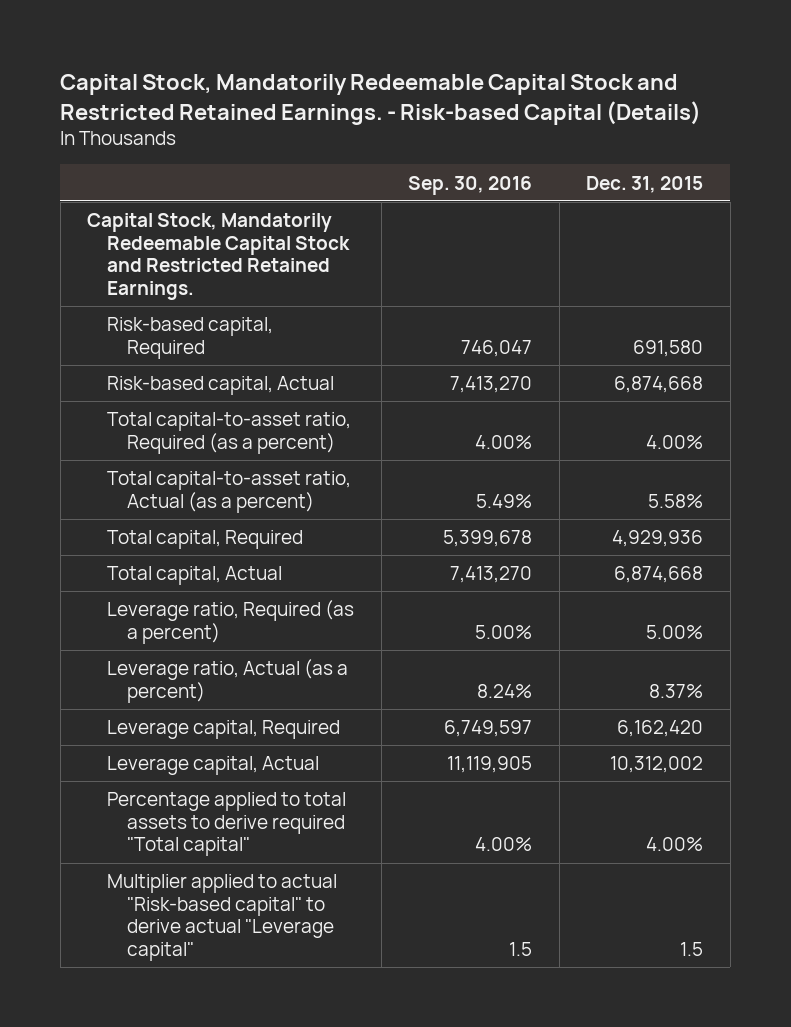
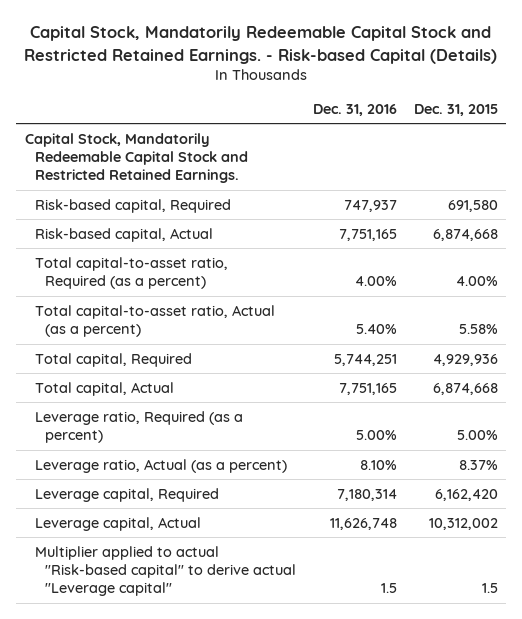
[408,175,533,195] Sep. 30, 2016 -> none
none -> [312,103,397,116] Dec. 31, 2016
[107,792,347,857] Percentage applied to total assets to derive required "Total capital" -> none

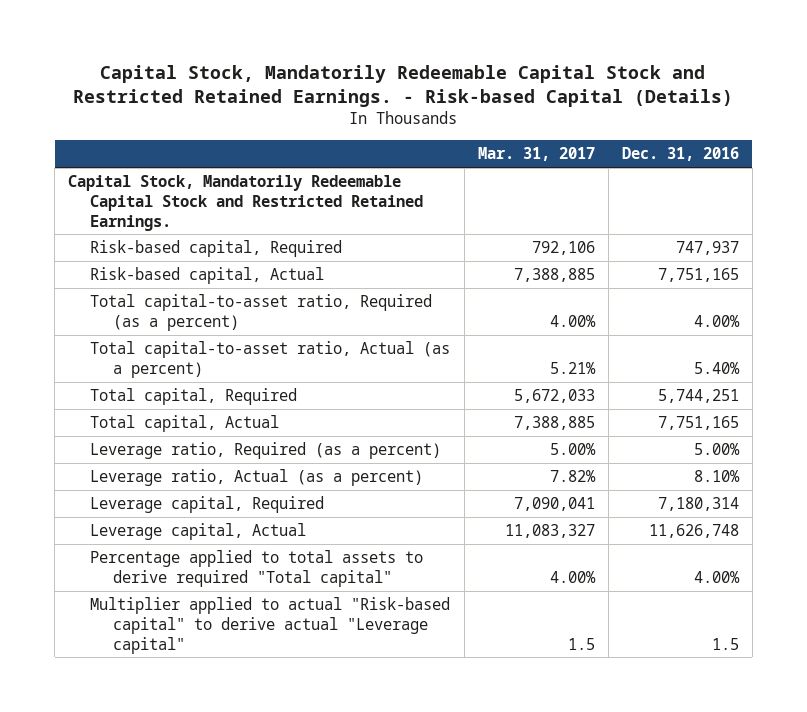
[413,103,498,116] Dec. 31, 2015 -> none
none -> [477,147,595,162] Mar. 31, 2017
none -> [90,550,424,587] Percentage applied to total assets to derive required "Total capital"

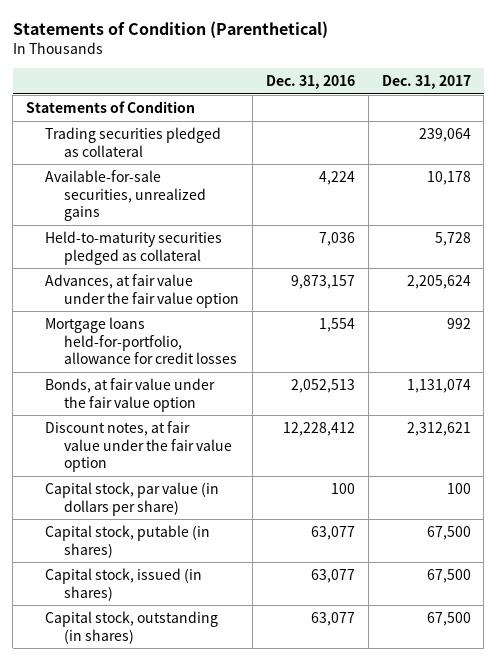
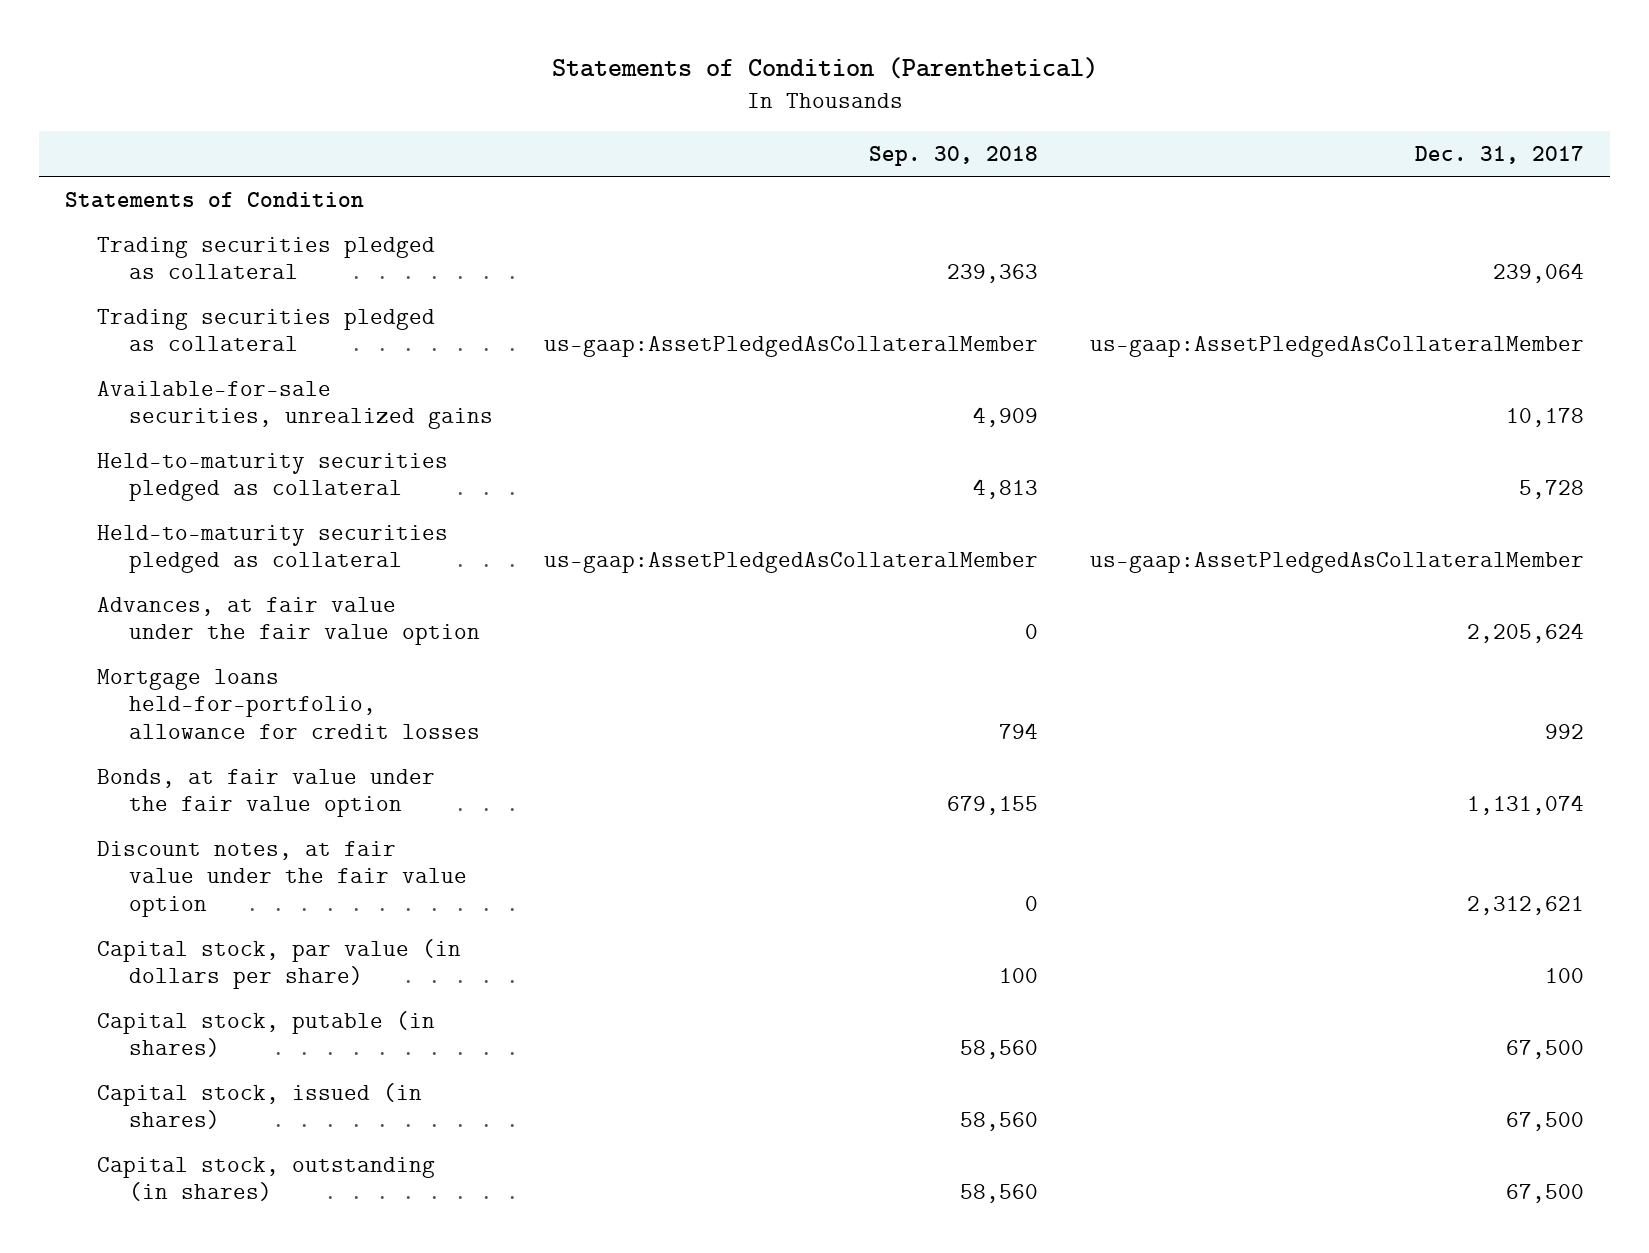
[266,74,356,89] Dec. 31, 2016 -> none
none -> [869,145,1039,166] Sep. 30, 2018
none -> [96,308,435,352] Trading securities pledged as collateral
none -> [96,524,448,574] Held-to-maturity securities pledged as collateral

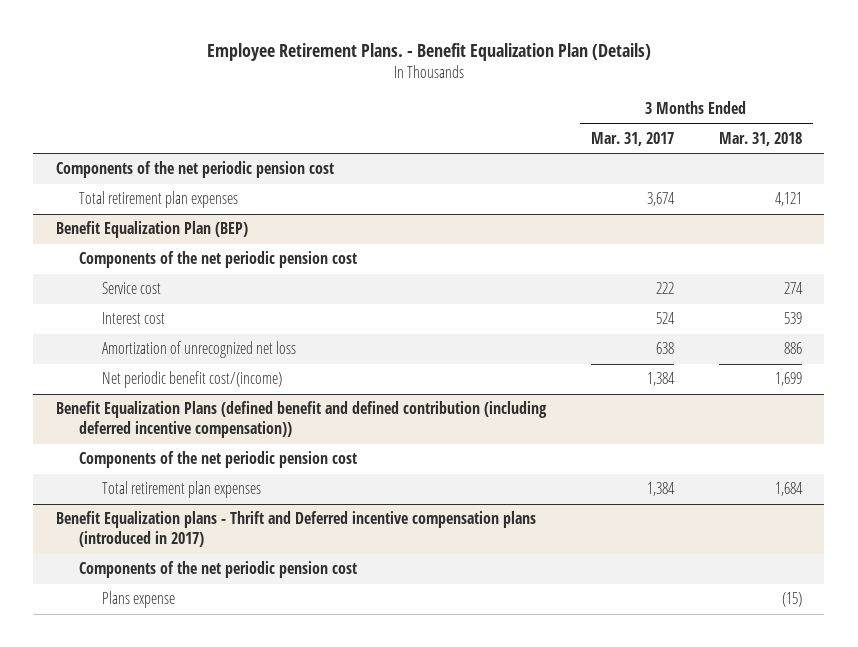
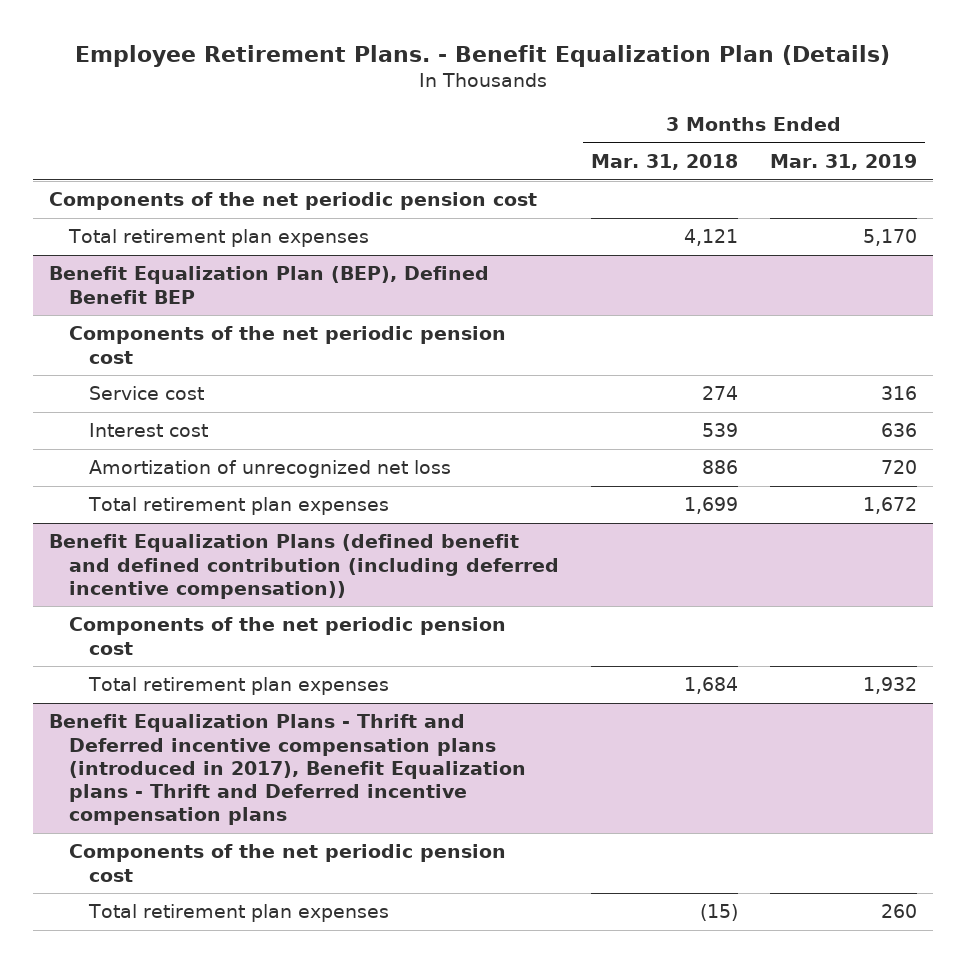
[590,132,674,147] Mar. 31, 2017 -> none
none -> [769,153,917,170] Mar. 31, 2019
[55,221,248,239] Benefit Equalization Plan (BEP) -> [48,266,489,304] Benefit Equalization Plan (BEP), Defined Benefit BEP
[101,371,282,389] Net periodic benefit cost/(income) -> [87,497,389,516] Total retirement plan expenses
[55,511,536,548] Benefit Equalization plans - Thrift and Deferred incentive compensation plans (introduced in 2017) -> [48,714,526,826] Benefit Equalization Plans - Thrift and Deferred incentive compensation plans (introduced in 2017), Benefit Equalization plans - Thrift and Deferred incentive compensation plans
[101,591,175,609] Plans expense -> none
none -> [87,904,389,923] Total retirement plan expenses

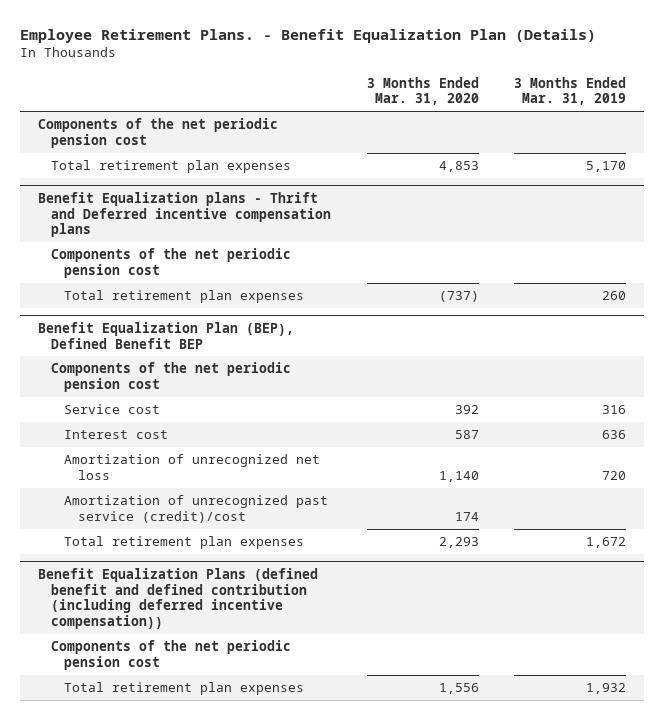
[590,153,738,170] Mar. 31, 2018 -> none
none -> [366,76,479,106] 3 Months Ended Mar. 31, 2020
none -> [37,192,331,238] Benefit Equalization plans - Thrift and Deferred incentive compensation plans
none -> [50,248,291,278] Components of the net periodic pension cost
none -> [64,290,305,304] Total retirement plan expenses
none -> [64,495,329,523] Amortization of unrecognized past service (credit)/cost
[48,714,526,826] Benefit Equalization Plans - Thrift and Deferred incentive compensation plans (introduced in 2017), Benefit Equalization plans - Thrift and Deferred incentive compensation plans -> none
[68,844,506,882] Components of the net periodic pension cost -> none
[87,904,389,923] Total retirement plan expenses -> none

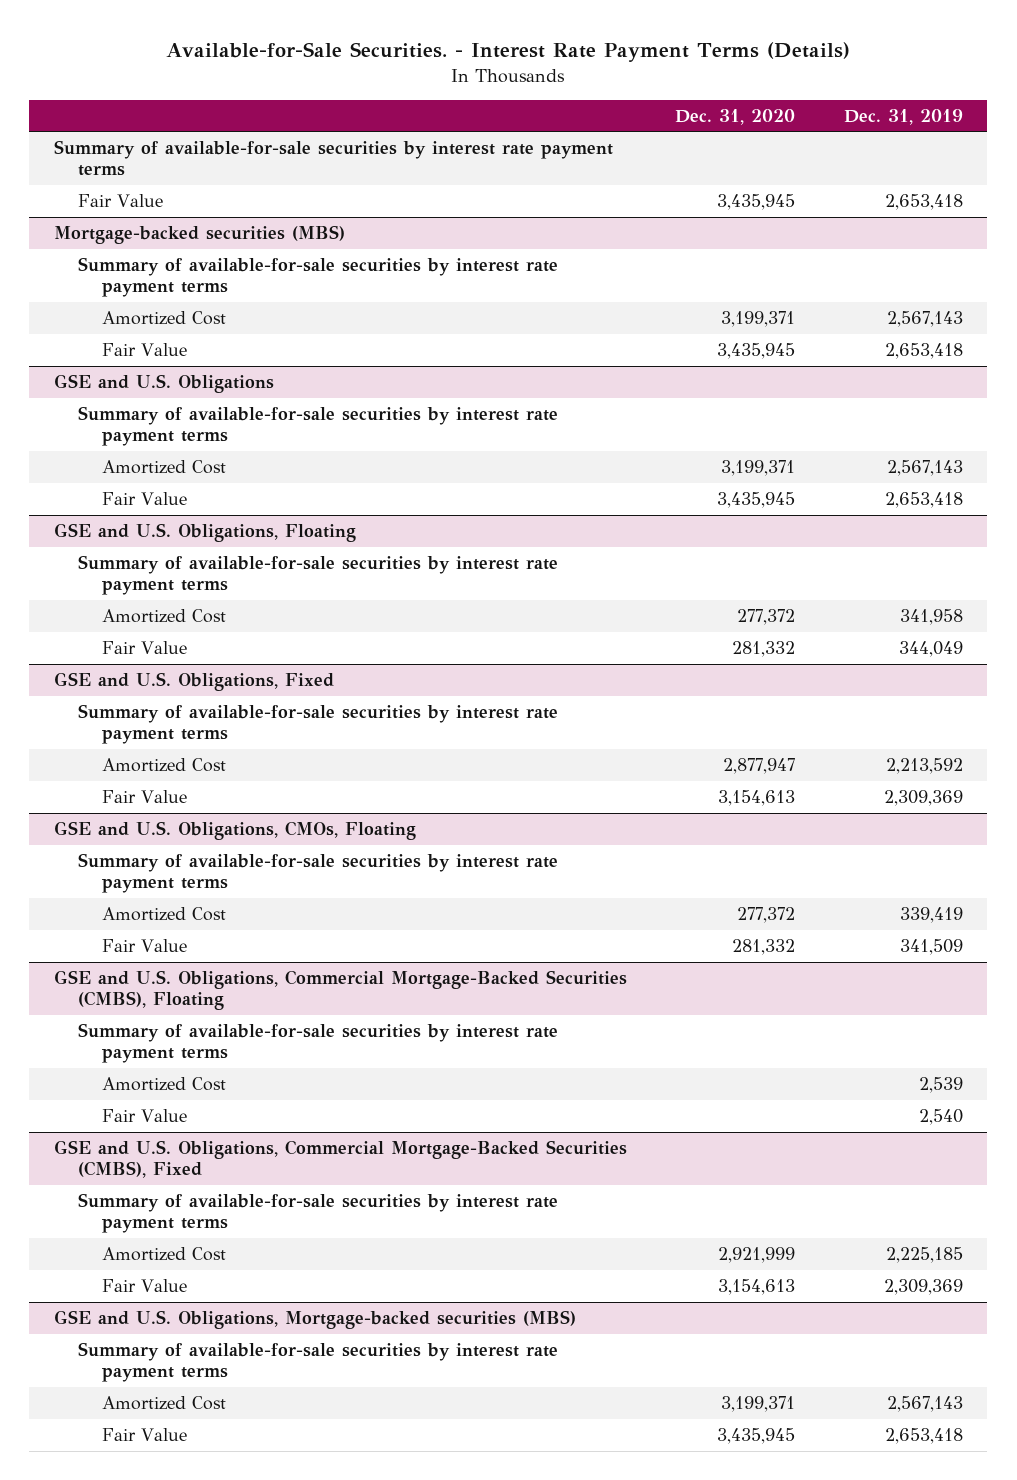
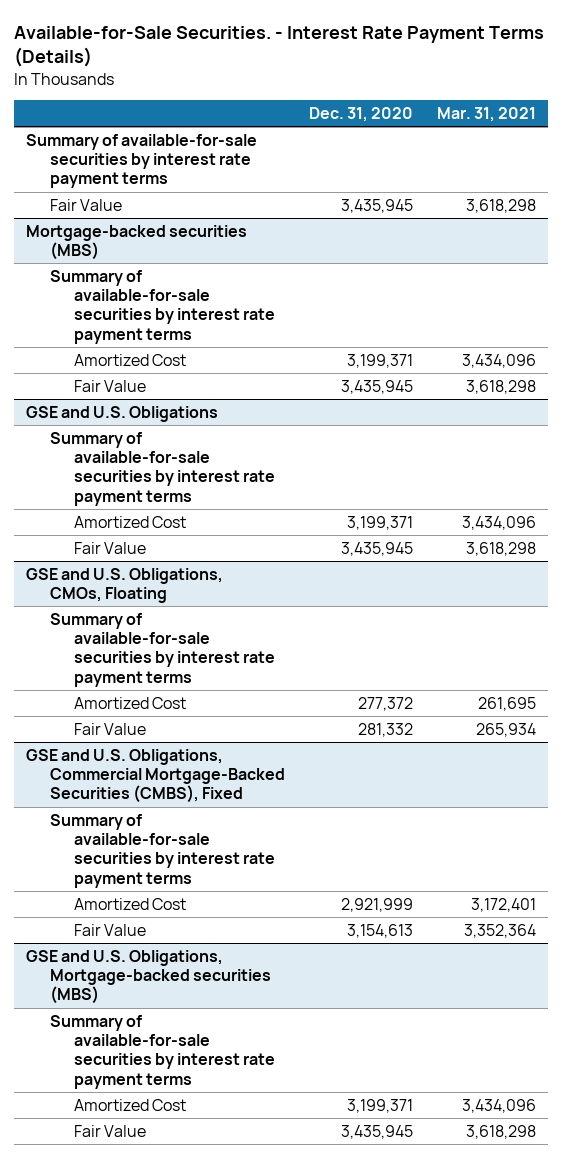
[844,108,964,125] Dec. 31, 2019 -> none
none -> [436,107,536,123] Mar. 31, 2021
[53,523,356,543] GSE and U.S. Obligations, Floating -> none
[77,555,558,596] Summary of available-for-sale securities by interest rate payment terms -> none
[101,609,226,624] Amortized Cost -> none
[101,641,187,655] Fair Value -> none
[53,672,334,692] GSE and U.S. Obligations, Fixed -> none
[77,704,558,745] Summary of available-for-sale securities by interest rate payment terms -> none
[101,758,226,773] Amortized Cost -> none
[101,790,187,804] Fair Value -> none
[53,970,627,1011] GSE and U.S. Obligations, Commercial Mortgage-Backed Securities (CMBS), Floating -> none
[77,1023,558,1064] Summary of available-for-sale securities by interest rate payment terms -> none
[101,1077,226,1092] Amortized Cost -> none
[101,1109,187,1123] Fair Value -> none

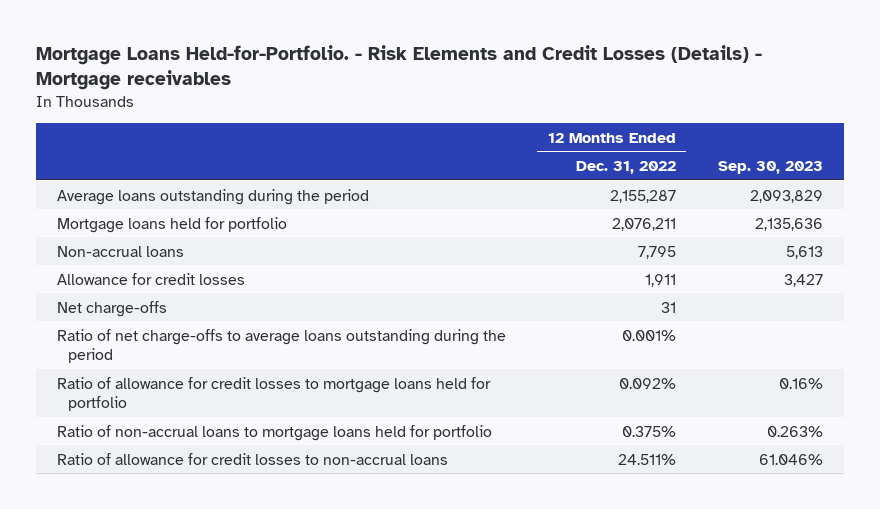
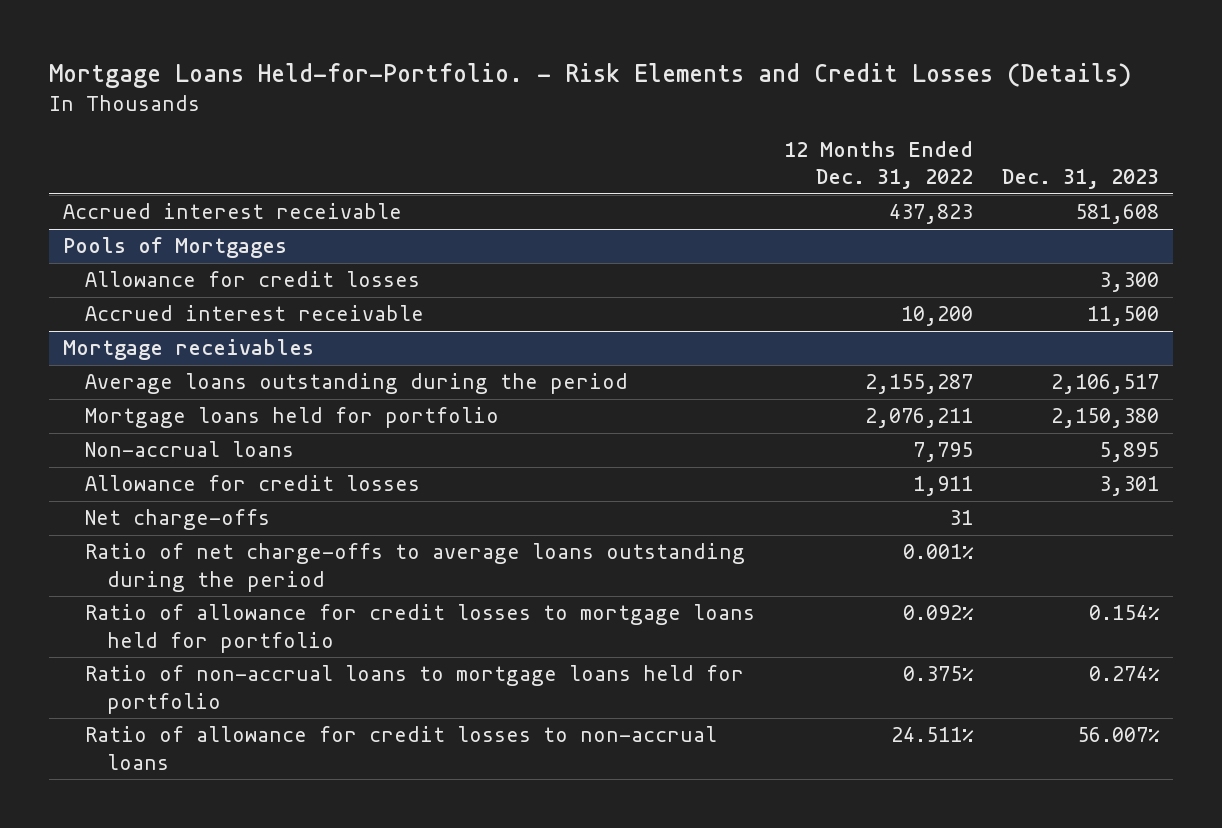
[35,45,762,91] Mortgage Loans Held-for-Portfolio. - Risk Elements and Credit Losses (Details) - Mortgage receivables -> [48,63,1131,89] Mortgage Loans Held-for-Portfolio. - Risk Elements and Credit Losses (Details)
[718,160,824,174] Sep. 30, 2023 -> none
none -> [1001,169,1159,190] Dec. 31, 2023
none -> [63,203,403,220] Accrued interest receivable
none -> [63,237,288,259] Pools of Mortgages
none -> [85,271,421,288] Allowance for credit losses
none -> [85,305,425,322] Accrued interest receivable
none -> [63,339,315,361] Mortgage receivables

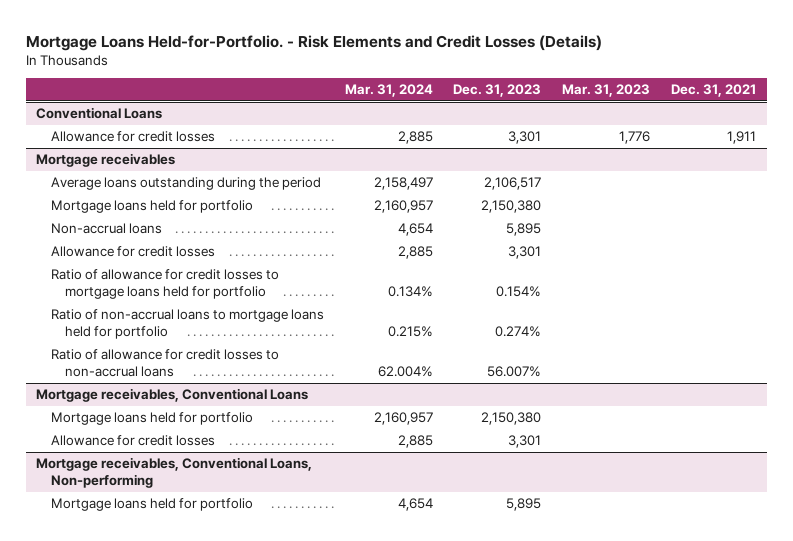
[783,140,973,190] 12 Months Ended Dec. 31, 2022 -> none
none -> [344,84,433,98] Mar. 31, 2024
none -> [562,84,651,98] Mar. 31, 2023
none -> [671,84,757,98] Dec. 31, 2021
[63,203,403,220] Accrued interest receivable -> none
[63,237,288,259] Pools of Mortgages -> none
[85,305,425,322] Accrued interest receivable -> none
none -> [36,107,163,120] Conventional Loans
[1098,272,1159,293] 3,300 -> [508,131,542,145] 3,301
[85,509,271,531] Net charge-offs -> none
[85,543,746,592] Ratio of net charge-offs to average loans outstanding during the period -> none
none -> [36,388,309,403] Mortgage receivables, Conventional Loans
none -> [50,412,253,426] Mortgage loans held for portfolio
none -> [50,435,215,447] Allowance for credit losses
none -> [36,457,313,489] Mortgage receivables, Conventional Loans, Non-performing
none -> [50,498,253,512] Mortgage loans held for portfolio

